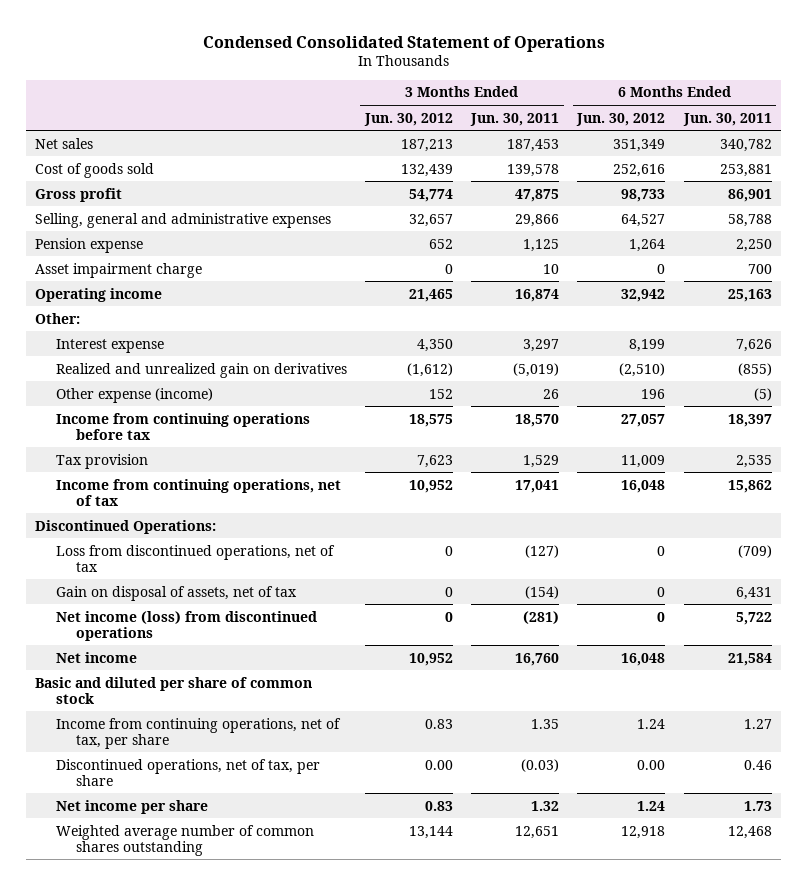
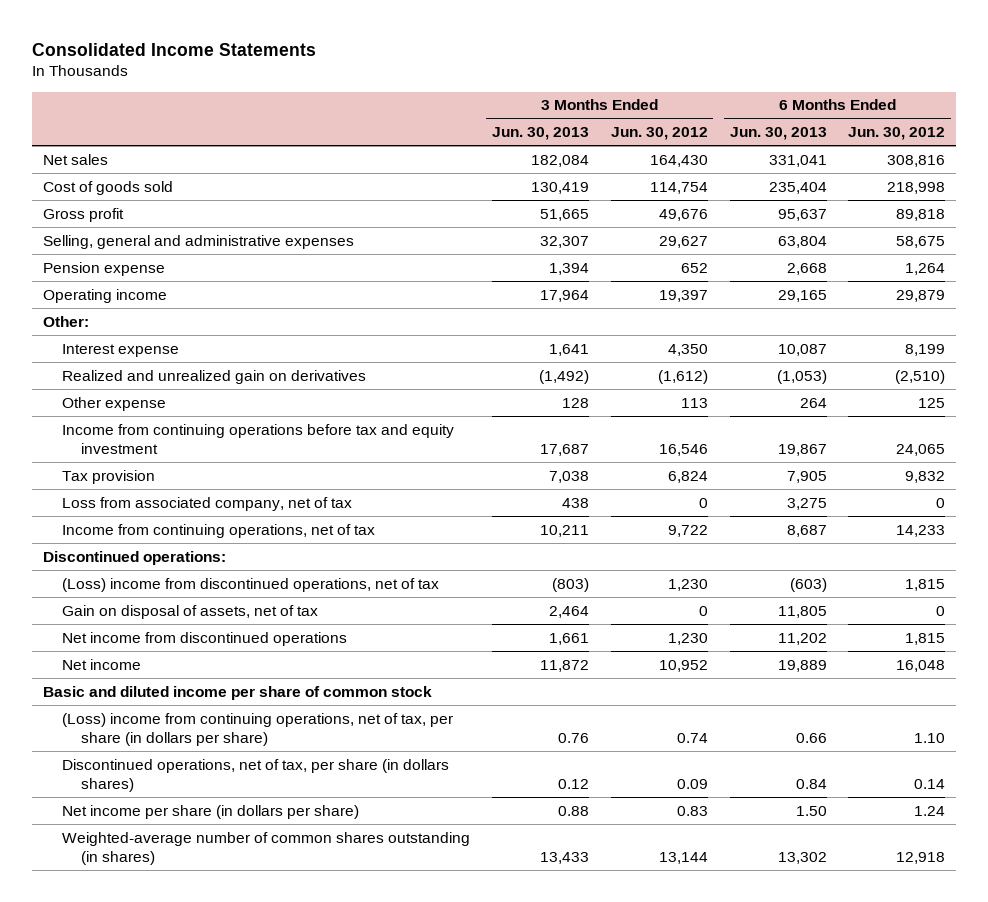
[202,35,605,52] Condensed Consolidated Statement of Operations -> [31,42,316,56] Consolidated Income Statements
[470,112,560,126] Jun. 30, 2011 -> none
[682,112,772,126] Jun. 30, 2011 -> none
none -> [491,127,589,141] Jun. 30, 2013
none -> [729,127,827,141] Jun. 30, 2013
[400,138,453,152] 187,213 -> [649,154,708,167] 164,430
[613,138,666,152] 351,349 -> [887,154,946,167] 308,816
[400,163,453,177] 132,439 -> [649,181,708,194] 114,754
[613,163,666,177] 252,616 -> [887,181,946,194] 218,998
[408,188,453,202] 54,774 -> [658,208,708,221] 49,676
[621,188,666,202] 98,733 -> [896,208,946,221] 89,818
[408,213,453,227] 32,657 -> [658,235,708,248] 29,627
[621,213,666,227] 64,527 -> [896,235,946,248] 58,675
[35,262,203,278] Asset impairment charge -> none
[408,288,453,302] 21,465 -> [658,289,708,302] 19,397
[621,288,666,302] 32,942 -> [896,289,946,302] 29,879
[55,387,213,403] Other expense (income) -> [61,396,166,411] Other expense
[428,388,453,399] 152 -> [680,397,708,408] 113
[641,388,666,399] 196 -> [918,397,946,408] 125
[55,412,310,440] Income from continuing operations before tax -> [61,423,454,454] Income from continuing operations before tax and equity investment
[408,413,453,427] 18,575 -> [658,443,708,456] 16,546
[621,413,666,427] 27,057 -> [896,443,946,456] 24,065
[416,454,453,468] 7,623 -> [667,470,708,483] 6,824
[621,454,666,468] 11,009 -> [905,470,946,483] 9,832
none -> [61,496,352,511] Loss from associated company, net of tax
[408,479,453,493] 10,952 -> [667,524,708,537] 9,722
[621,479,666,493] 16,048 -> [896,524,946,537] 14,233
[35,519,217,534] Discontinued Operations: -> [42,550,226,565] Discontinued operations:
[55,544,335,572] Loss from discontinued operations, net of tax -> [61,577,439,592] (Loss) income from discontinued operations, net of tax
[444,545,453,556] 0 -> [667,578,708,591] 1,230
[657,545,666,556] 0 -> [905,578,946,591] 1,815
[55,610,317,641] Net income (loss) from discontinued operations -> [61,631,347,646] Net income from discontinued operations
[444,611,453,622] 0 -> [667,632,708,645] 1,230
[657,611,666,622] 0 -> [905,632,946,645] 1,815
[35,676,313,704] Basic and diluted per share of common stock -> [42,685,432,700] Basic and diluted income per share of common stock
[55,717,341,749] Income from continuing operations, net of tax, per share -> [61,712,453,746] (Loss) income from continuing operations, net of tax, per share (in dollars per share)
[424,718,453,729] 0.83 -> [676,732,708,743] 0.74
[637,718,666,729] 1.24 -> [914,732,946,743] 1.10
[55,758,320,786] Discontinued operations, net of tax, per share -> [61,758,449,792] Discontinued operations, net of tax, per share (in dollars shares)
[424,759,453,770] 0.00 -> [676,778,708,789] 0.09
[637,759,666,770] 0.00 -> [914,778,946,789] 0.14
[55,799,208,814] Net income per share -> [61,804,359,819] Net income per share (in dollars per share)
[55,824,314,856] Weighted average number of common shares outstanding -> [61,831,470,865] Weighted-average number of common shares outstanding (in shares)

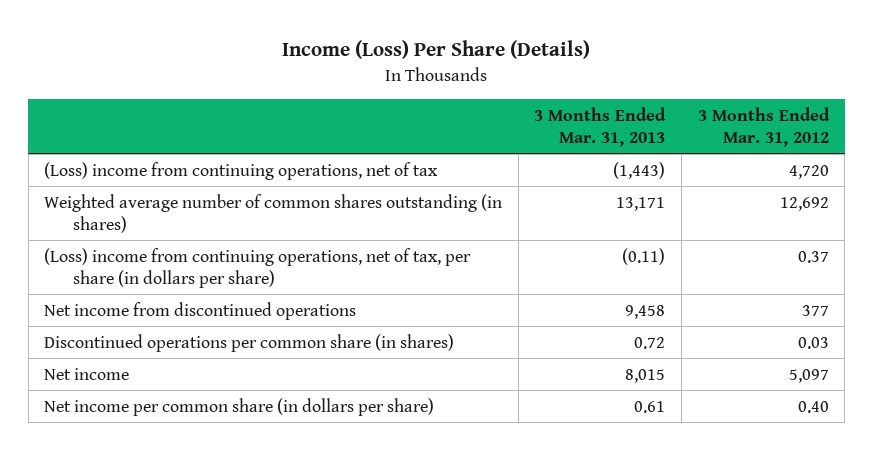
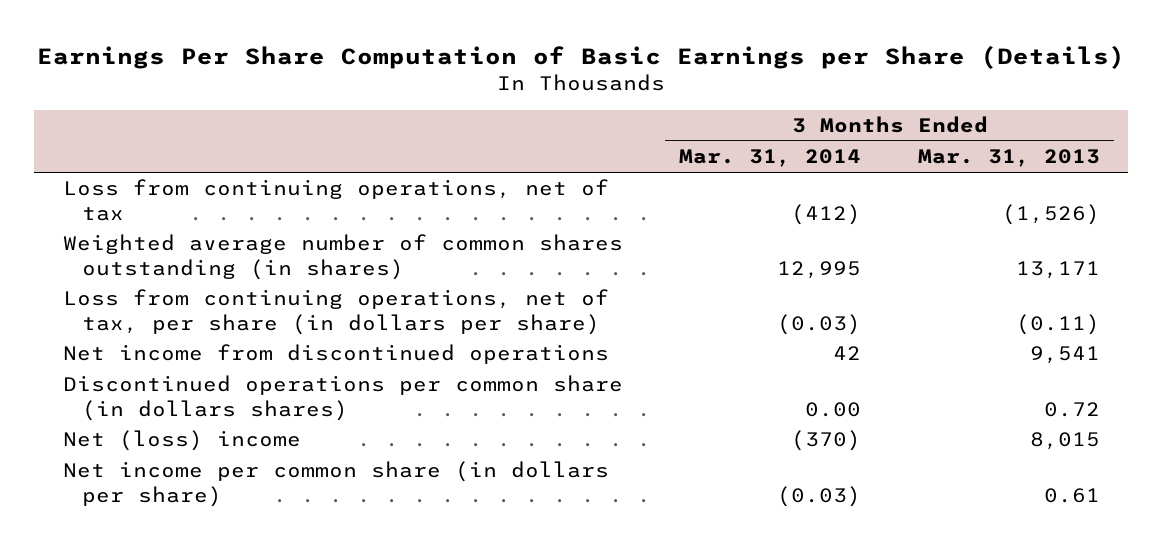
[282,40,591,60] Income (Loss) Per Share (Details) -> [37,45,1126,70] Earnings Per Share Computation of Basic Earnings per Share (Details)
[697,106,830,147] 3 Months Ended Mar. 31, 2012 -> none
none -> [679,149,862,168] Mar. 31, 2014
[44,161,439,180] (Loss) income from continuing operations, net of tax -> [62,179,609,221] Loss from continuing operations, net of tax
[613,161,666,179] (1,443) -> [1001,203,1100,225] (1,526)
[44,247,472,288] (Loss) income from continuing operations, net of tax, per share (in dollars per share) -> [62,289,609,335] Loss from continuing operations, net of tax, per share (in dollars per share)
[625,304,666,319] 9,458 -> [1029,346,1100,365] 9,541
[44,333,455,352] Discontinued operations per common share (in shares) -> [62,375,623,421] Discontinued operations per common share (in dollars shares)
[44,367,130,380] Net income -> [62,430,301,452] Net (loss) income

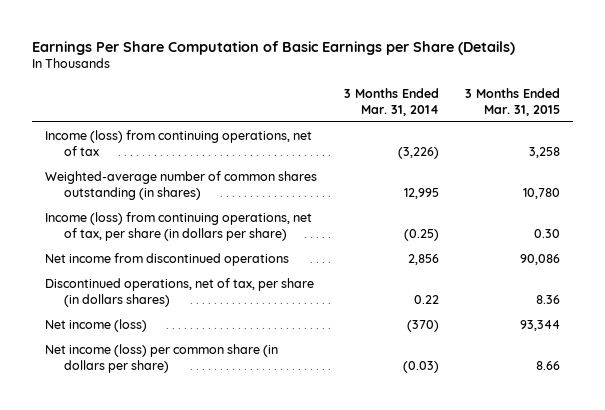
[917,149,1100,168] Mar. 31, 2013 -> none
none -> [465,87,561,116] 3 Months Ended Mar. 31, 2015
[62,179,609,221] Loss from continuing operations, net of tax -> [45,129,313,157] Income (loss) from continuing operations, net of tax
[791,203,862,225] (412) -> [397,147,439,160] (3,226)
[62,234,623,280] Weighted average number of common shares outstanding (in shares) -> [45,170,318,201] Weighted-average number of common shares outstanding (in shares)
[62,289,609,335] Loss from continuing operations, net of tax, per share (in dollars per share) -> [45,211,313,242] Income (loss) from continuing operations, net of tax, per share (in dollars per share)
[777,313,862,335] (0.03) -> [403,229,439,242] (0.25)
[833,346,862,361] 42 -> [407,253,439,265] 2,856
[62,375,623,421] Discontinued operations per common share (in dollars shares) -> [45,277,315,308] Discontinued operations, net of tax, per share (in dollars shares)
[805,401,862,417] 0.00 -> [413,295,439,305] 0.22
[62,430,301,452] Net (loss) income -> [45,318,148,332] Net income (loss)
[62,461,609,507] Net income per common share (in dollars per share) -> [45,343,279,374] Net income (loss) per common share (in dollars per share)

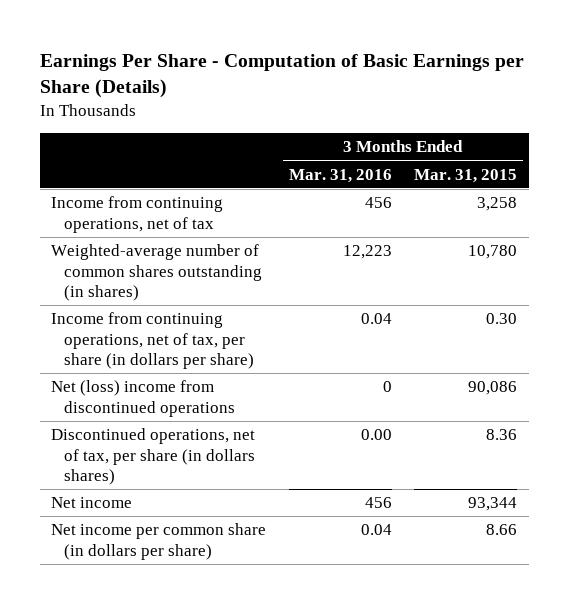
[32,40,516,55] Earnings Per Share Computation of Basic Earnings per Share (Details) -> [40,53,525,99] Earnings Per Share - Computation of Basic Earnings per Share (Details)
[343,87,439,116] 3 Months Ended Mar. 31, 2014 -> none
none -> [288,168,392,183] Mar. 31, 2016
[45,129,313,157] Income (loss) from continuing operations, net of tax -> [51,196,224,233] Income from continuing operations, net of tax
[45,211,313,242] Income (loss) from continuing operations, net of tax, per share (in dollars per share) -> [51,312,254,370] Income from continuing operations, net of tax, per share (in dollars per share)
[45,252,290,266] Net income from discontinued operations -> [51,380,235,417] Net (loss) income from discontinued operations
[45,318,148,332] Net income (loss) -> [51,497,133,509] Net income
[45,343,279,374] Net income (loss) per common share (in dollars per share) -> [51,523,267,560] Net income per common share (in dollars per share)

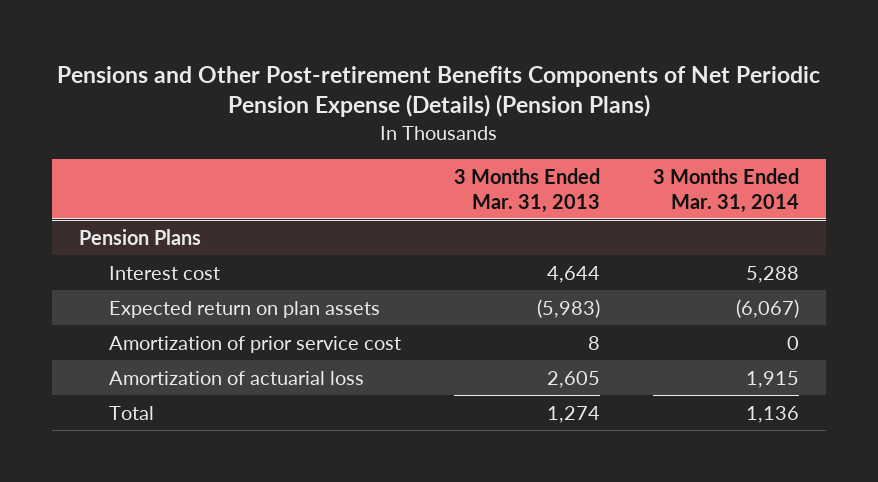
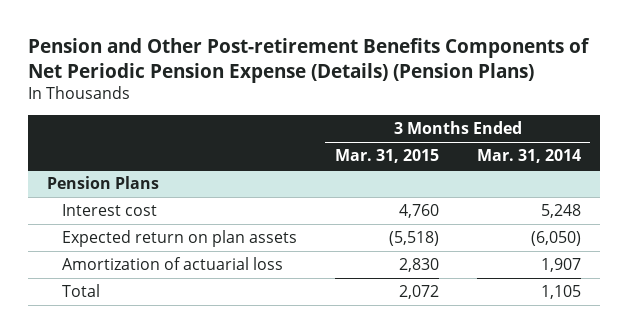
[56,65,820,118] Pensions and Other Post-retirement Benefits Components of Net Periodic Pension Expense (Details) (Pension Plans) -> [28,38,591,83] Pension and Other Post-retirement Benefits Components of Net Periodic Pension Expense (Details) (Pension Plans)
[453,167,600,213] 3 Months Ended Mar. 31, 2013 -> none
none -> [334,149,439,164] Mar. 31, 2015
[108,335,401,353] Amortization of prior service cost -> none
[746,265,800,283] 5,288 -> [540,204,581,219] 5,248
[736,298,800,318] (6,067) -> [530,231,581,247] (6,050)
[746,370,800,388] 1,915 -> [540,258,581,273] 1,907
[746,405,800,423] 1,136 -> [540,285,581,300] 1,105

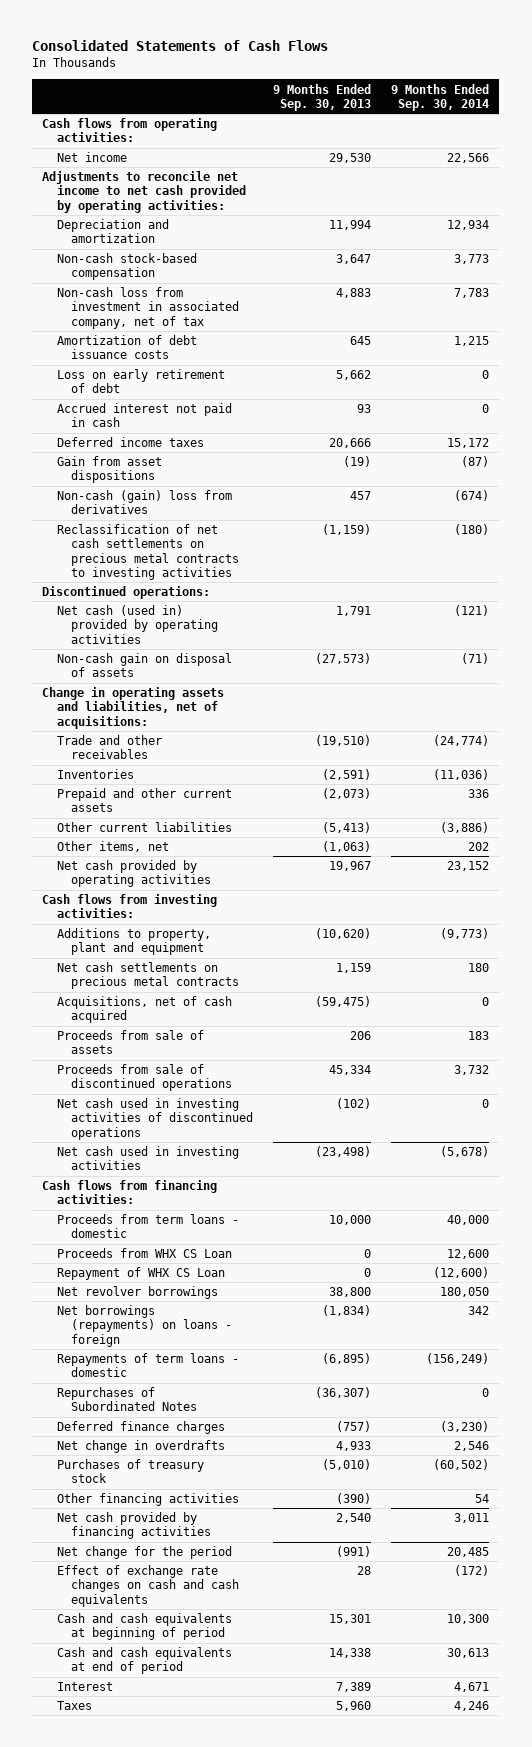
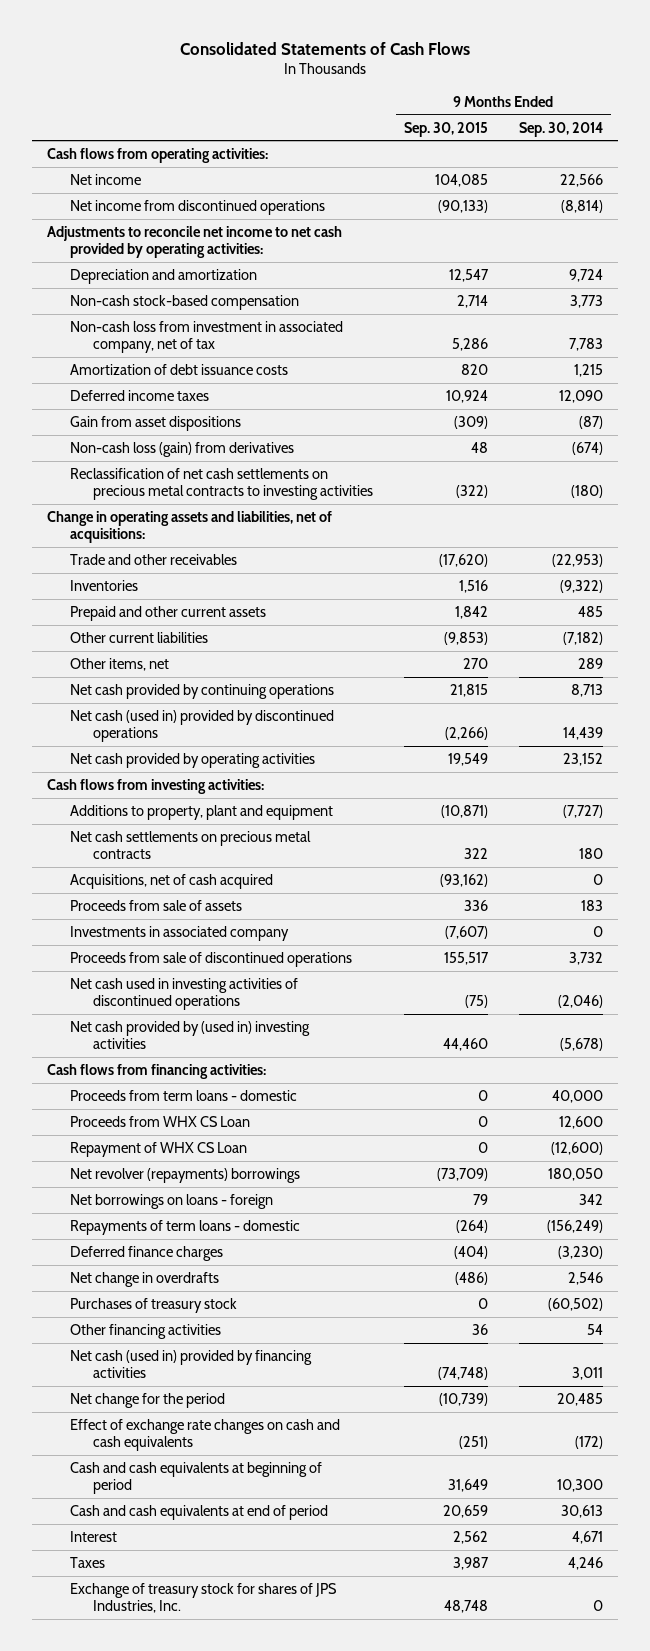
[273,83,372,111] 9 Months Ended Sep. 30, 2013 -> none
none -> [403,121,488,137] Sep. 30, 2015
none -> [69,199,325,215] Net income from discontinued operations
[447,220,490,231] 12,934 -> [568,268,603,282] 9,724
[56,369,225,394] Loss on early retirement of debt -> none
[56,403,232,428] Accrued interest not paid in cash -> none
[447,438,490,449] 15,172 -> [558,389,603,403] 12,090
[56,490,232,515] Non-cash (gain) loss from derivatives -> [69,441,294,457] Non-cash loss (gain) from derivatives
[42,586,211,600] Discontinued operations: -> none
[56,605,219,644] Net cash (used in) provided by operating activities -> none
[56,653,232,678] Non-cash gain on disposal of assets -> none
[433,735,490,747] (24,774) -> [551,553,603,567] (22,953)
[433,769,490,781] (11,036) -> [559,579,603,593] (9,322)
[468,789,490,799] 336 -> [577,605,603,617] 485
[440,822,490,834] (3,886) -> [562,631,603,645] (7,182)
[468,842,490,852] 202 -> [577,657,603,669] 289
none -> [69,683,334,699] Net cash provided by continuing operations
none -> [69,709,334,743] Net cash (used in) provided by discontinued operations
[440,928,490,940] (9,773) -> [562,804,603,818] (7,727)
none -> [69,925,289,941] Investments in associated company
[482,1099,490,1109] 0 -> [557,995,603,1009] (2,046)
[56,1146,239,1171] Net cash used in investing activities -> [69,1020,310,1050] Net cash provided by (used in) investing activities
[56,1286,218,1300] Net revolver borrowings -> [69,1167,300,1183] Net revolver (repayments) borrowings
[56,1305,233,1347] Net borrowings (repayments) on loans - foreign -> [69,1193,273,1209] Net borrowings on loans - foreign
[56,1387,198,1412] Repurchases of Subordinated Notes -> none
[56,1512,212,1540] Net cash provided by financing activities -> [69,1349,312,1379] Net cash (used in) provided by financing activities
none -> [69,1582,337,1614] Exchange of treasury stock for shares of JPS Industries, Inc.

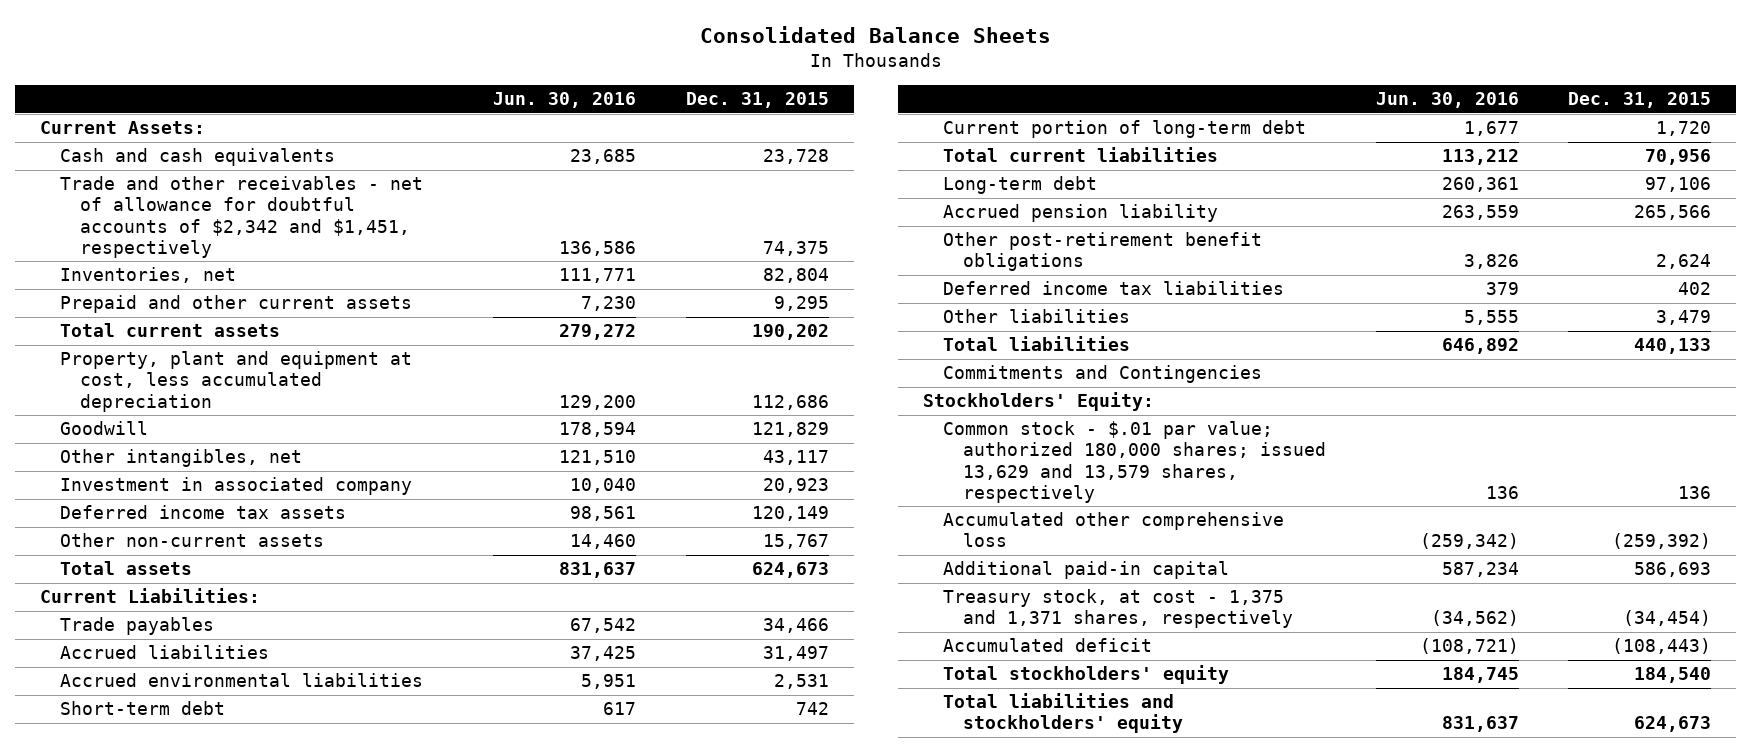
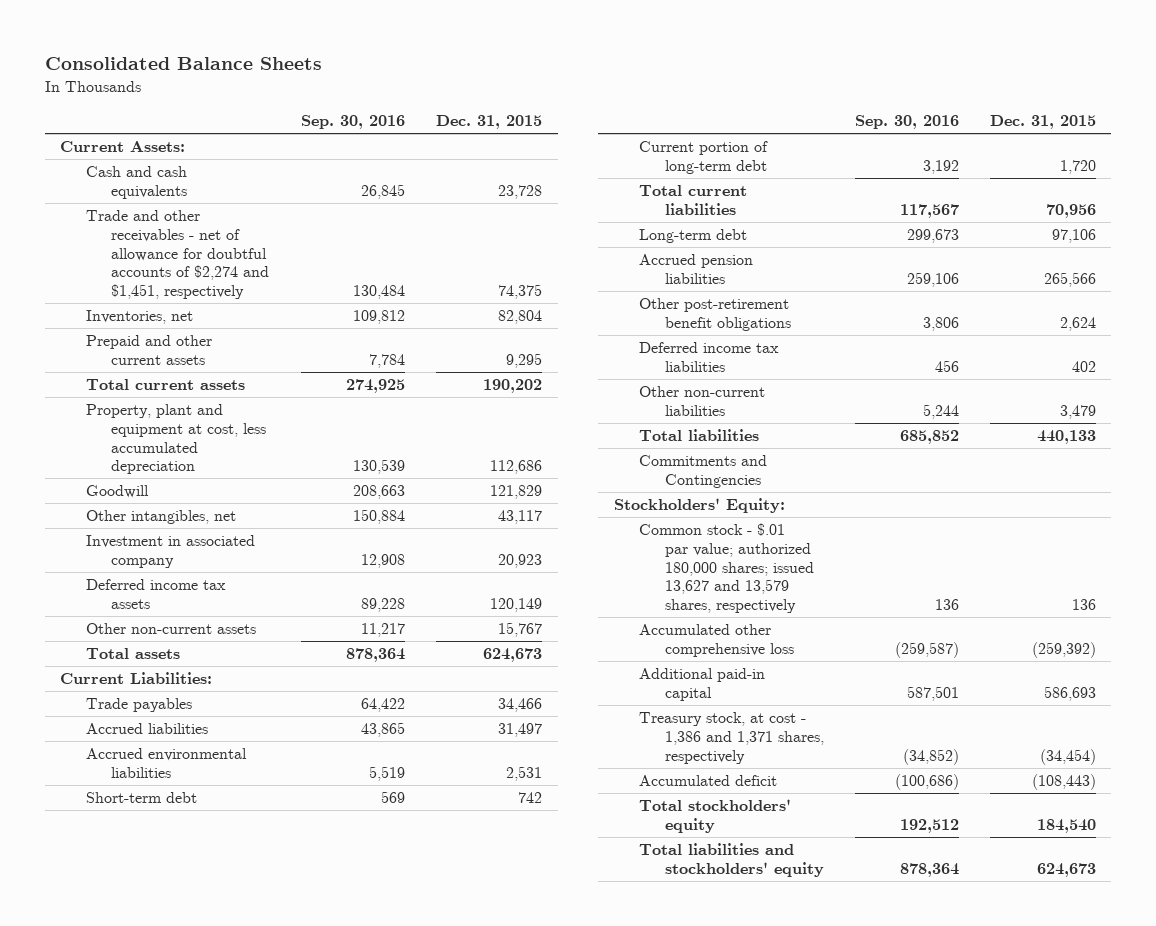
[492,92,636,109] Jun. 30, 2016 -> none
none -> [301,114,406,129] Sep. 30, 2016
[60,176,424,258] Trade and other receivables - net of allowance for doubtful accounts of $2,342 and $1,451, respectively -> [85,210,270,299] Trade and other receivables - net of allowance for doubtful accounts of $2,274 and $1,451, respectively
[942,204,1218,223] Accrued pension liability -> [639,254,754,284] Accrued pension liabilities
[942,309,1130,324] Other liabilities -> [639,386,766,416] Other non-current liabilities
[942,421,1326,503] Common stock - $.01 par value; authorized 180,000 shares; issued 13,629 and 13,579 shares, respectively -> [639,523,814,613] Common stock - $.01 par value; authorized 180,000 shares; issued 13,627 and 13,579 shares, respectively
[942,589,1293,629] Treasury stock, at cost - 1,375 and 1,371 shares, respectively -> [639,712,824,764] Treasury stock, at cost - 1,386 and 1,371 shares, respectively

